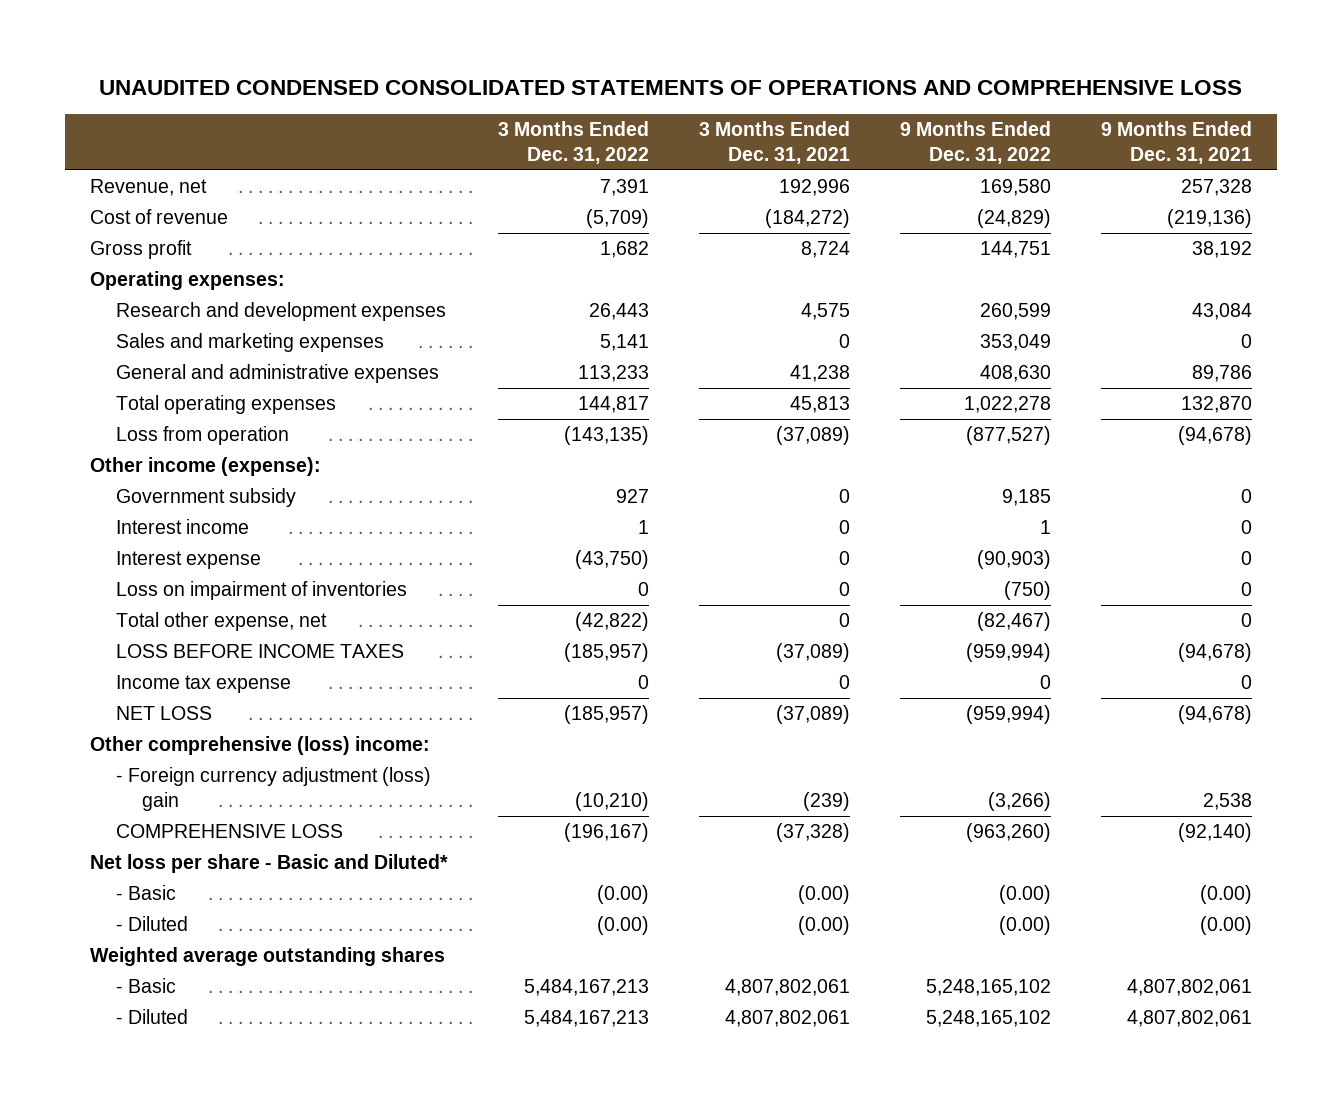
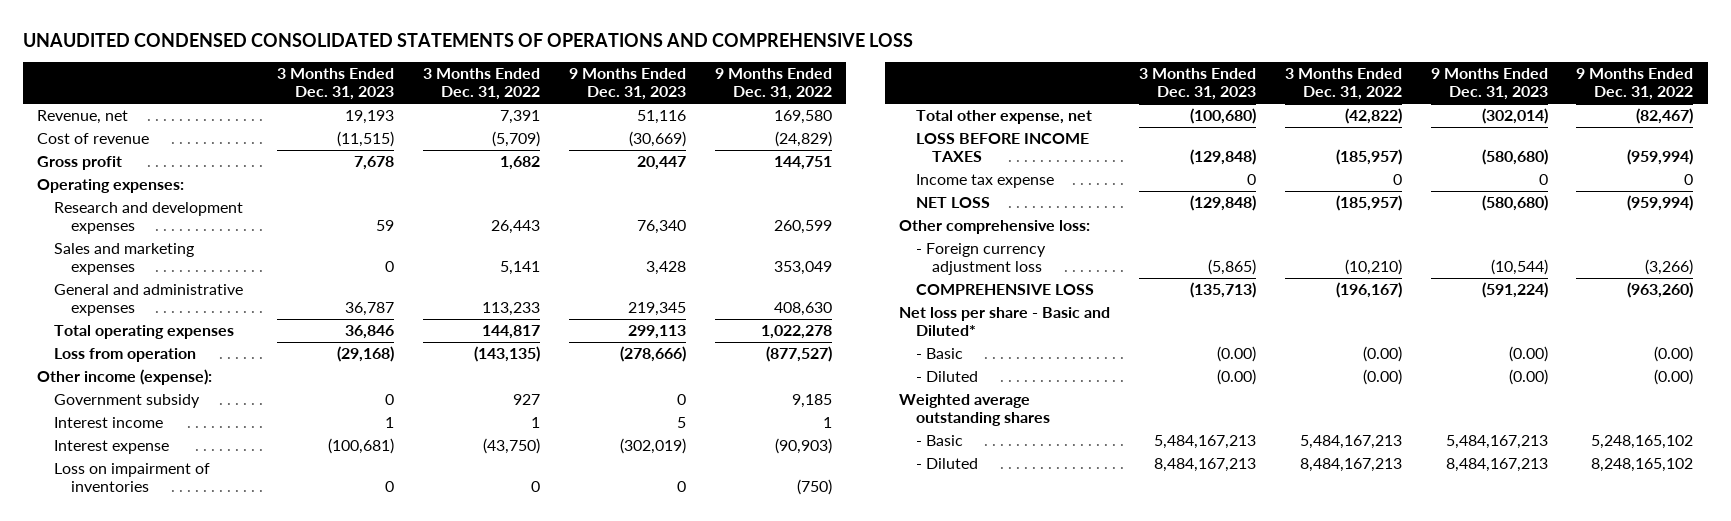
[698,121,850,164] 3 Months Ended Dec. 31, 2021 -> none
[1100,121,1252,164] 9 Months Ended Dec. 31, 2021 -> none
none -> [277,68,395,101] 3 Months Ended Dec. 31, 2023
none -> [568,68,686,101] 9 Months Ended Dec. 31, 2023
[89,736,430,756] Other comprehensive (loss) income: -> [899,220,1091,235] Other comprehensive loss:
[115,767,431,811] - Foreign currency adjustment (loss) gain -> [915,243,1046,276] - Foreign currency adjustment loss
[523,1010,649,1028] 5,484,167,213 -> [1299,458,1402,473] 8,484,167,213
[925,1010,1051,1028] 5,248,165,102 -> [1591,458,1694,473] 8,248,165,102

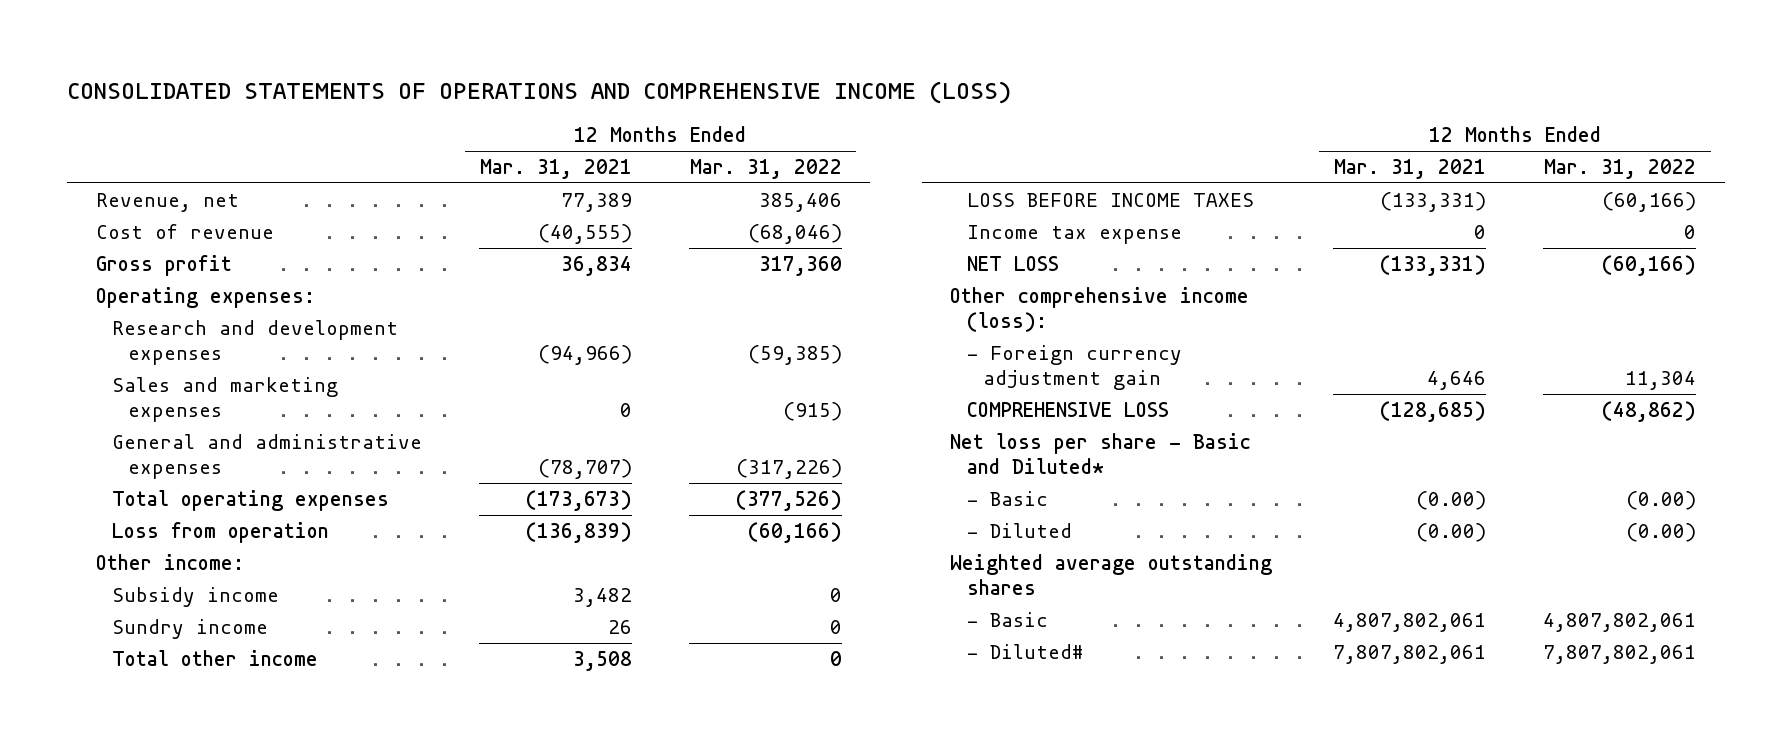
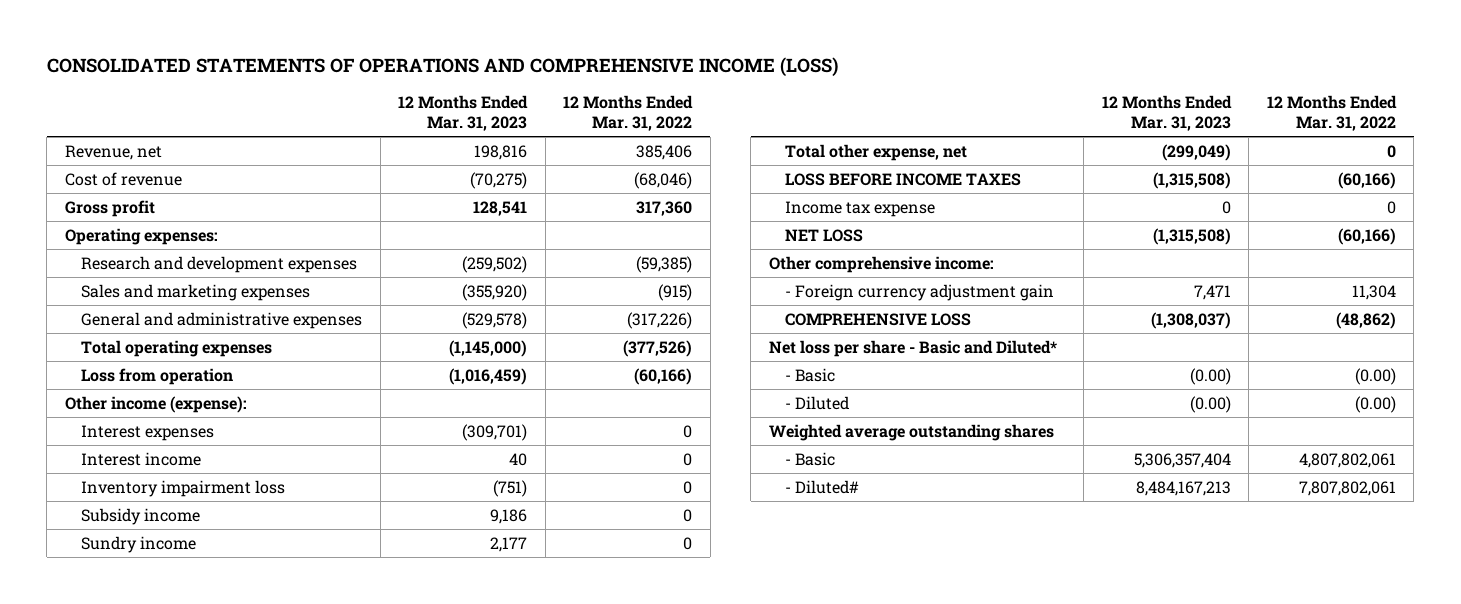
[479,158,632,179] Mar. 31, 2021 -> none
none -> [398,94,529,131] 12 Months Ended Mar. 31, 2023
[95,553,244,570] Other income: -> [64,395,247,413] Other income (expense):
none -> [81,424,215,441] Interest expenses
none -> [81,451,202,466] Interest income
none -> [81,479,286,497] Inventory impairment loss
[112,649,319,666] Total other income -> [784,143,967,161] Total other expense, net
[950,286,1250,332] Other comprehensive income (loss): -> [768,255,994,273] Other comprehensive income:

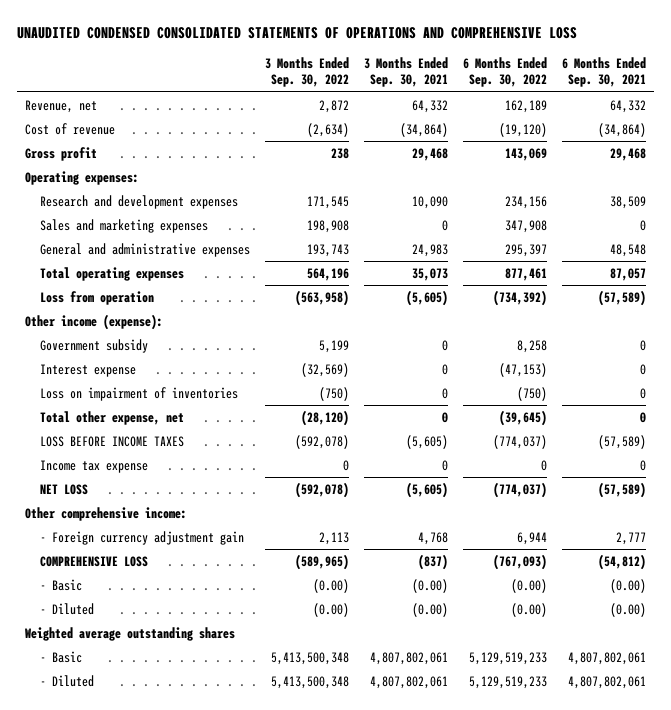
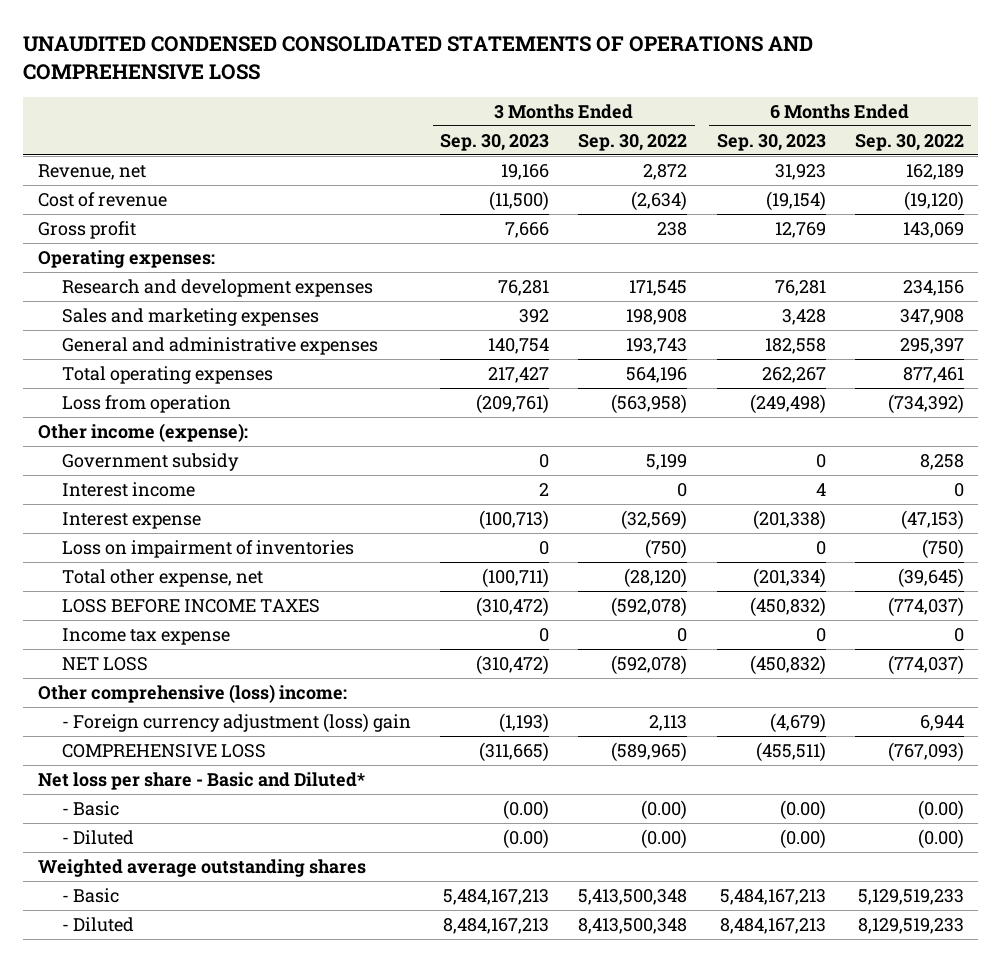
[364,57,449,88] 3 Months Ended Sep. 30, 2021 -> none
[562,57,647,88] 6 Months Ended Sep. 30, 2021 -> none
none -> [440,133,550,151] Sep. 30, 2023
none -> [716,133,826,151] Sep. 30, 2023
none -> [62,481,196,497] Interest income
[24,506,187,521] Other comprehensive income: -> [37,683,347,703] Other comprehensive (loss) income:
[39,530,244,545] - Foreign currency adjustment gain -> [62,712,412,733] - Foreign currency adjustment (loss) gain
none -> [37,771,365,790] Net loss per share - Basic and Diluted*
[270,675,349,689] 5,413,500,348 -> [578,917,688,934] 8,413,500,348
[469,675,548,689] 5,129,519,233 -> [857,917,964,934] 8,129,519,233

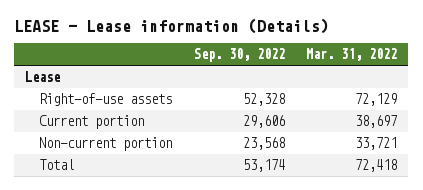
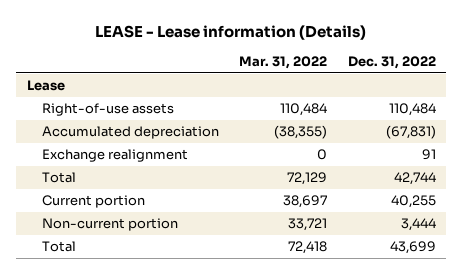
[193,48,285,63] Sep. 30, 2022 -> none
none -> [347,56,436,70] Dec. 31, 2022
[355,93,398,107] 72,129 -> [280,103,328,117] 110,484
none -> [41,126,219,140] Accumulated depreciation
none -> [41,149,188,163] Exchange realignment
none -> [41,172,76,184] Total

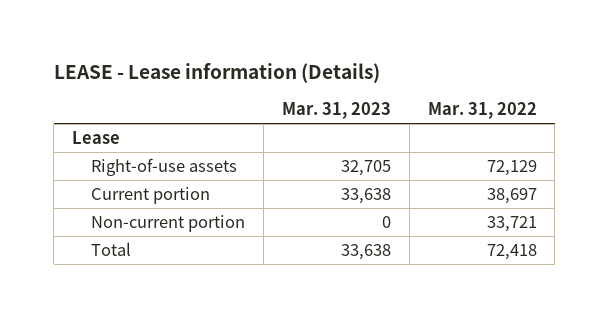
[347,56,436,70] Dec. 31, 2022 -> none
none -> [282,102,392,120] Mar. 31, 2023
[41,126,219,140] Accumulated depreciation -> none
[41,149,188,163] Exchange realignment -> none
[41,172,76,184] Total -> none
[280,103,328,117] 110,484 -> [486,159,537,176] 72,129

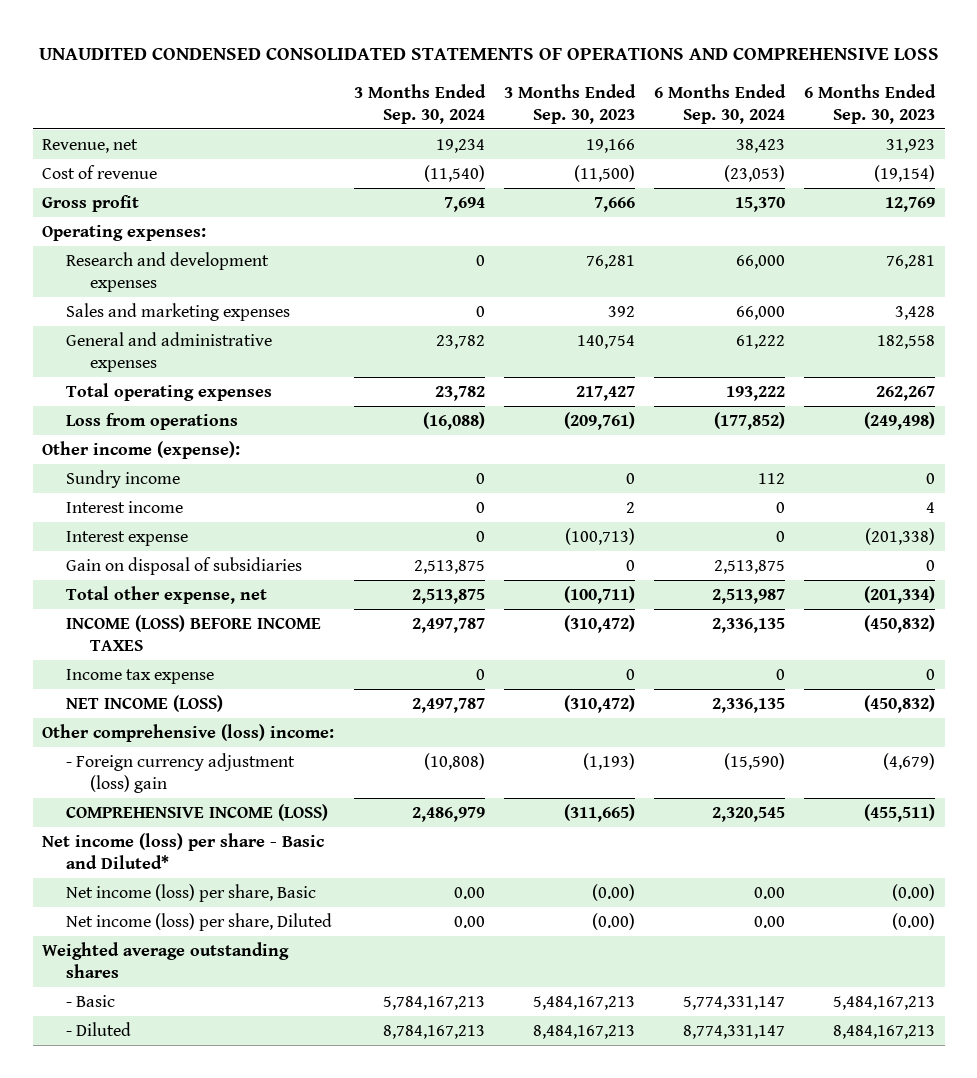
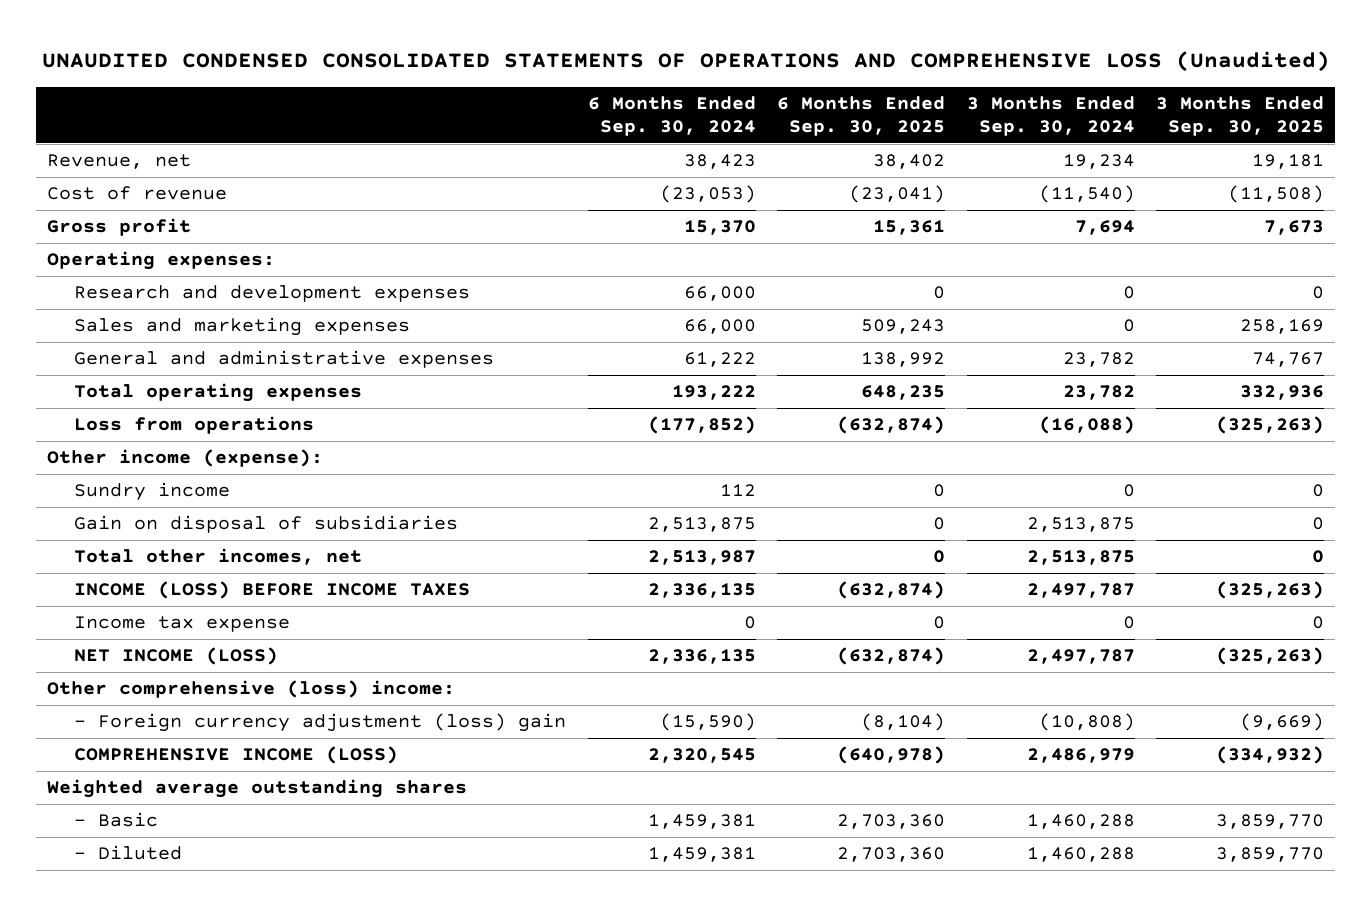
[38,47,939,61] UNAUDITED CONDENSED CONSOLIDATED STATEMENTS OF OPERATIONS AND COMPREHENSIVE LOSS -> [41,51,1330,73] UNAUDITED CONDENSED CONSOLIDATED STATEMENTS OF OPERATIONS AND COMPREHENSIVE LOSS (Unaudited)
[503,83,636,124] 3 Months Ended Sep. 30, 2023 -> none
[803,83,936,124] 6 Months Ended Sep. 30, 2023 -> none
none -> [777,96,946,137] 6 Months Ended Sep. 30, 2025
none -> [1156,96,1325,137] 3 Months Ended Sep. 30, 2025
[66,500,184,513] Interest income -> none
[66,530,189,546] Interest expense -> none
[66,585,268,604] Total other expense, net -> [74,548,363,566] Total other incomes, net
[42,832,325,869] Net income (loss) per share - Basic and Diluted* -> none
[66,883,317,902] Net income (loss) per share, Basic -> none
[66,912,333,931] Net income (loss) per share, Diluted -> none
[382,995,485,1010] 5,784,167,213 -> [1026,814,1135,830] 1,460,288
[682,995,785,1010] 5,774,331,147 -> [647,814,756,830] 1,459,381
[382,1024,485,1039] 8,784,167,213 -> [1026,847,1135,863] 1,460,288
[682,1024,785,1039] 8,774,331,147 -> [647,847,756,863] 1,459,381

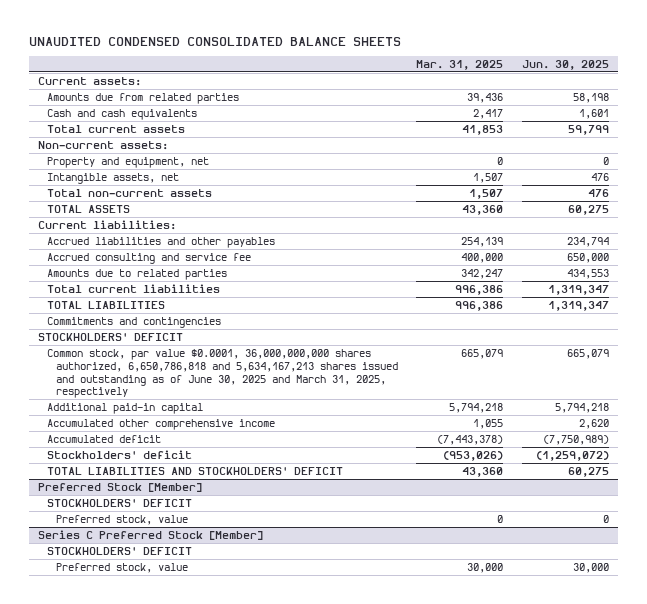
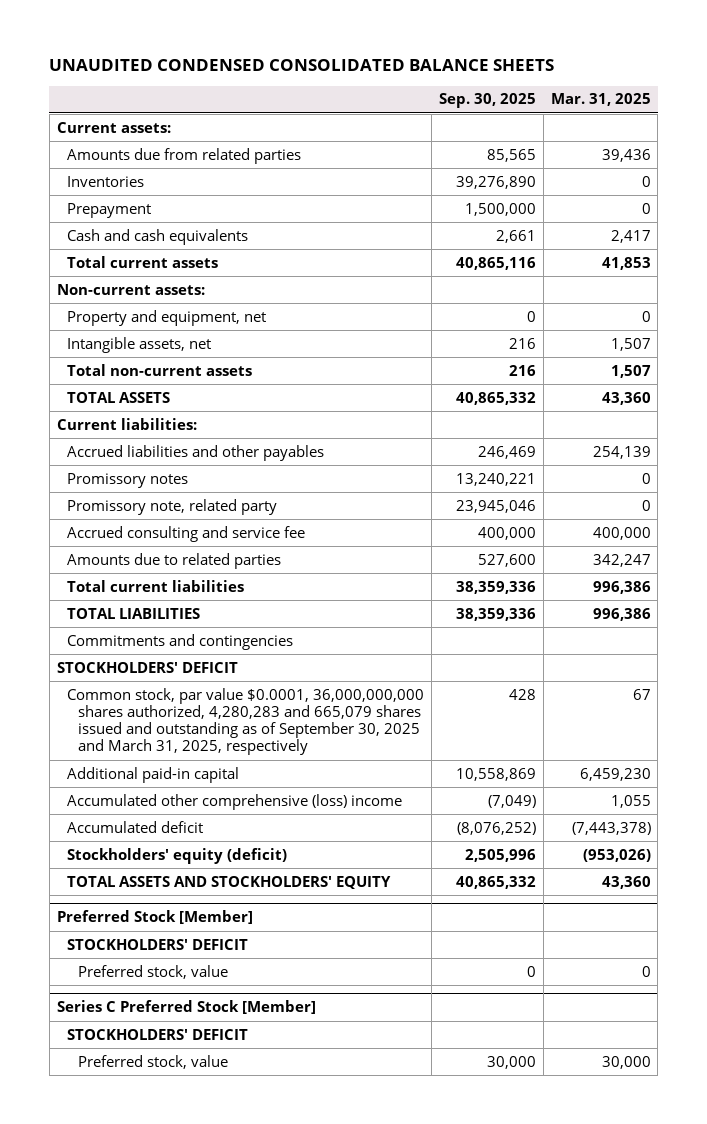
[521,60,609,71] Jun. 30, 2025 -> none
none -> [438,93,536,109] Sep. 30, 2025
none -> [67,175,145,187] Inventories
none -> [67,202,152,218] Prepayment
none -> [67,472,189,488] Promissory notes
none -> [67,498,278,515] Promissory note, related party
[47,348,399,399] Common stock, par value $0.0001, 36,000,000,000 shares authorized, 6,650,786,818 and 5,634,167,213 shares issued and outstanding as of June 30, 2025 and March 31, 2025, respectively -> [67,687,425,756] Common stock, par value $0.0001, 36,000,000,000 shares authorized, 4,280,283 and 665,079 shares issued and outstanding as of September 30, 2025 and March 31, 2025, respectively
[461,348,504,359] 665,079 -> [632,688,651,700] 67
[449,402,504,413] 5,794,218 -> [579,767,651,781] 6,459,230
[47,418,276,430] Accumulated other comprehensive income -> [67,793,403,810] Accumulated other comprehensive (loss) income
[47,449,193,459] Stockholders' deficit -> [67,847,288,864] Stockholders' equity (deficit)
[47,465,344,475] TOTAL LIABILITIES AND STOCKHOLDERS' DEFICIT -> [67,875,392,889] TOTAL ASSETS AND STOCKHOLDERS' EQUITY

